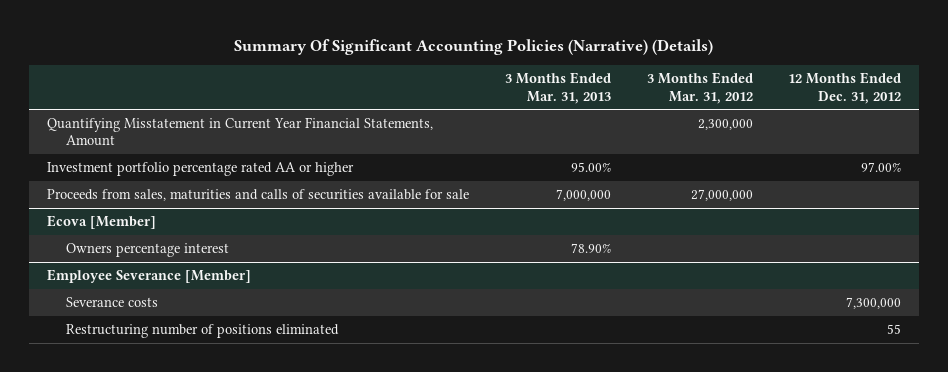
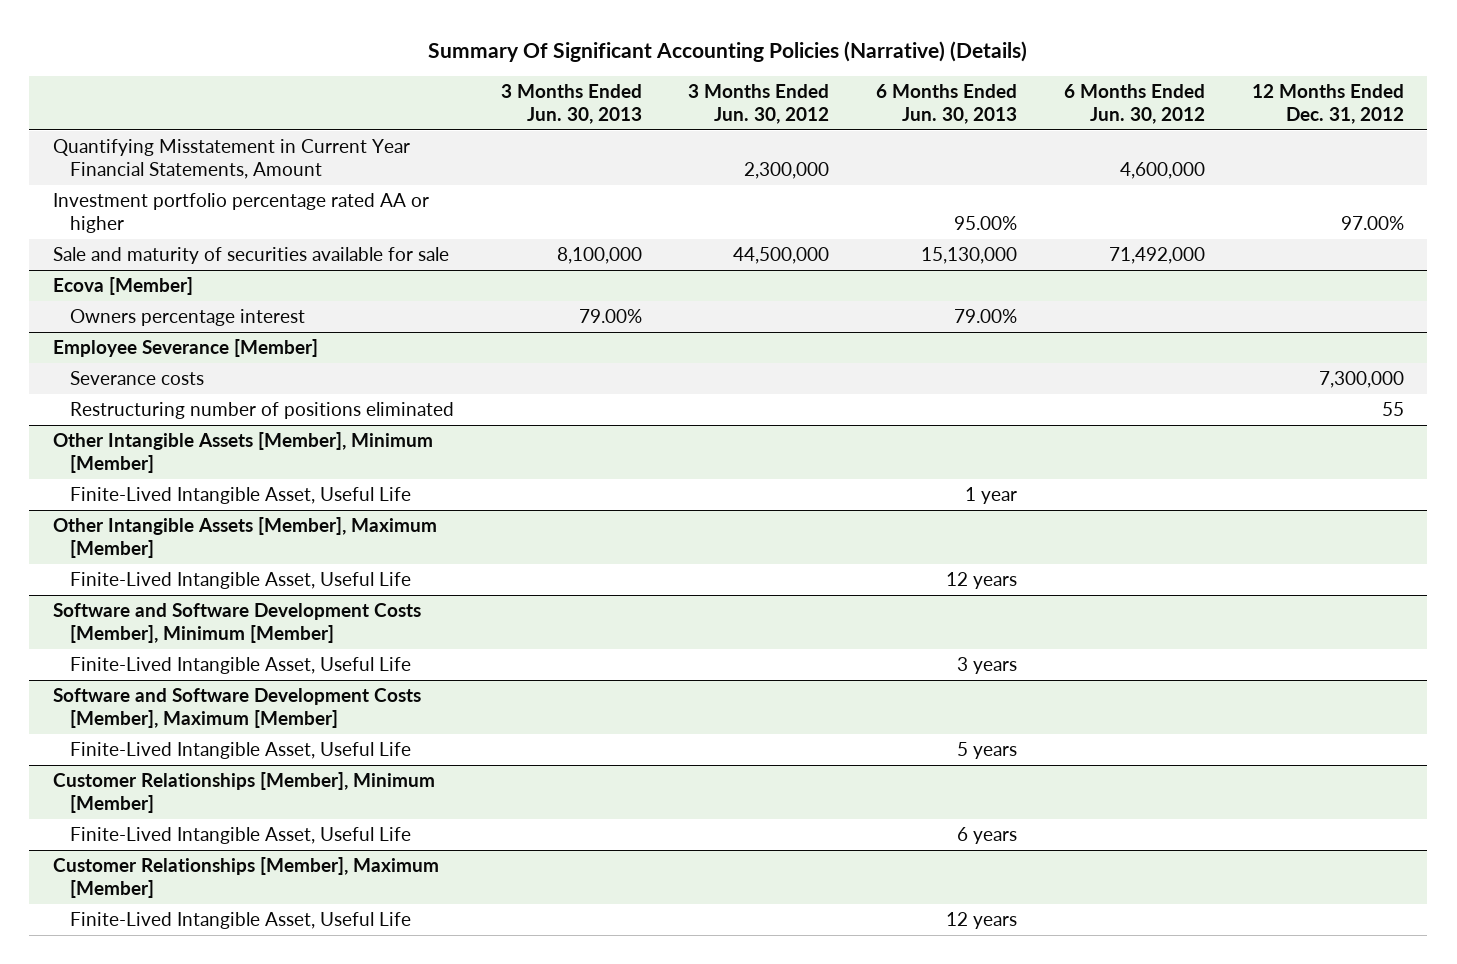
[504,72,611,104] 3 Months Ended Mar. 31, 2013 -> none
[646,72,753,104] 3 Months Ended Mar. 31, 2012 -> none
none -> [500,84,642,125] 3 Months Ended Jun. 30, 2013
none -> [688,84,830,125] 3 Months Ended Jun. 30, 2012
none -> [876,84,1018,125] 6 Months Ended Jun. 30, 2013
none -> [1064,84,1206,125] 6 Months Ended Jun. 30, 2012
[46,189,469,202] Proceeds from sales, maturities and calls of securities available for sale -> [52,247,449,265] Sale and maturity of securities available for sale
none -> [52,432,433,473] Other Intangible Assets [Member], Minimum [Member]
none -> [69,487,411,505] Finite-Lived Intangible Asset, Useful Life
none -> [52,517,437,558] Other Intangible Assets [Member], Maximum [Member]
none -> [69,572,411,590] Finite-Lived Intangible Asset, Useful Life
none -> [52,603,421,643] Software and Software Development Costs [Member], Minimum [Member]
none -> [69,657,411,675] Finite-Lived Intangible Asset, Useful Life
none -> [52,688,421,728] Software and Software Development Costs [Member], Maximum [Member]
none -> [69,742,411,760] Finite-Lived Intangible Asset, Useful Life
none -> [52,772,435,813] Customer Relationships [Member], Minimum [Member]
none -> [69,827,411,845] Finite-Lived Intangible Asset, Useful Life
none -> [52,857,439,898] Customer Relationships [Member], Maximum [Member]
none -> [69,912,411,930] Finite-Lived Intangible Asset, Useful Life

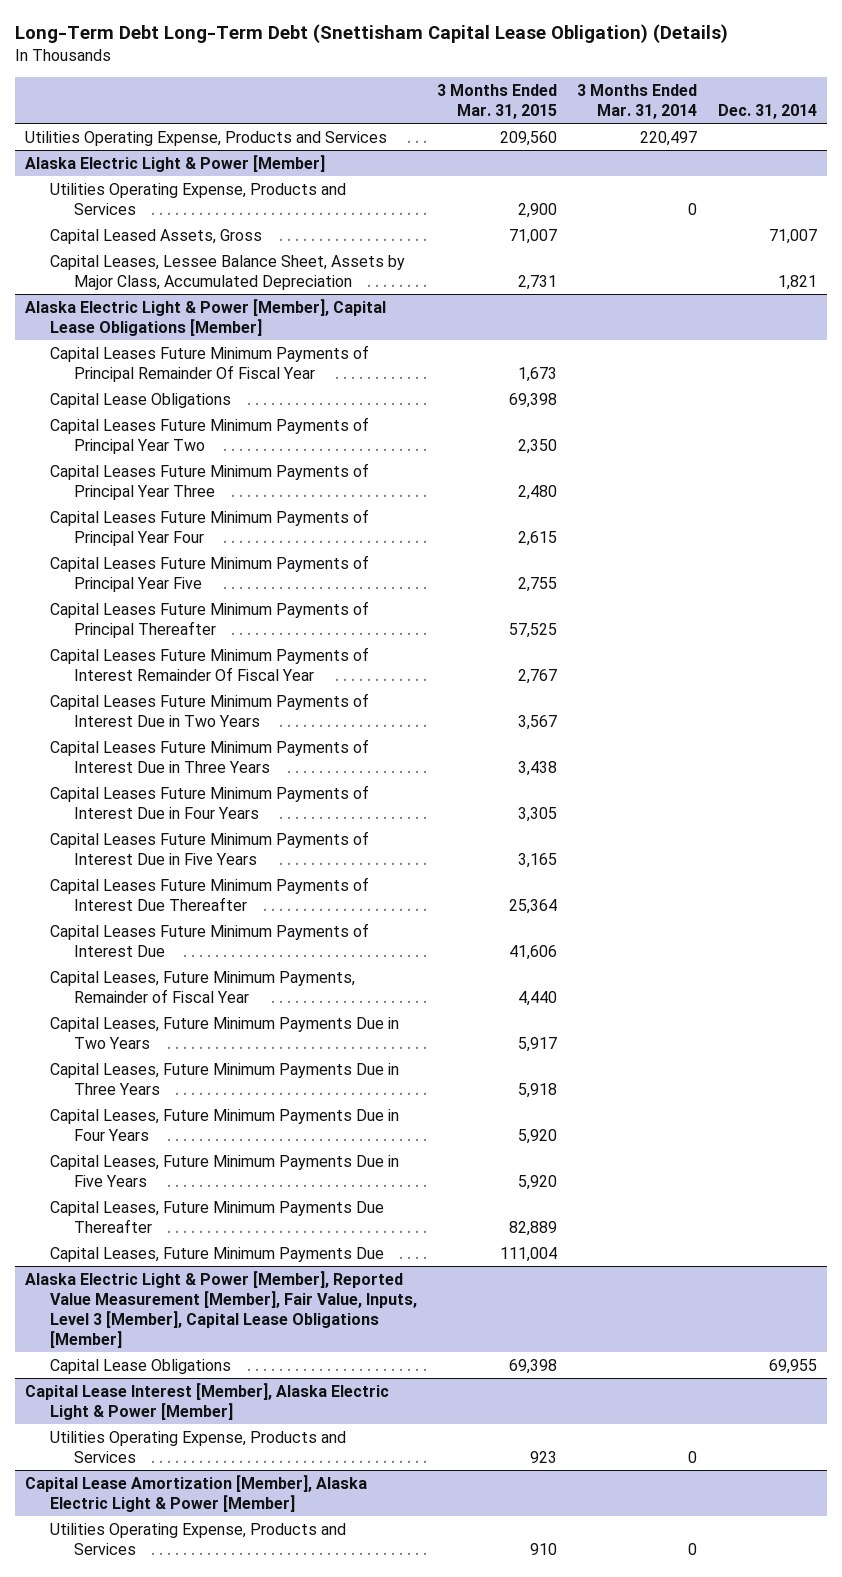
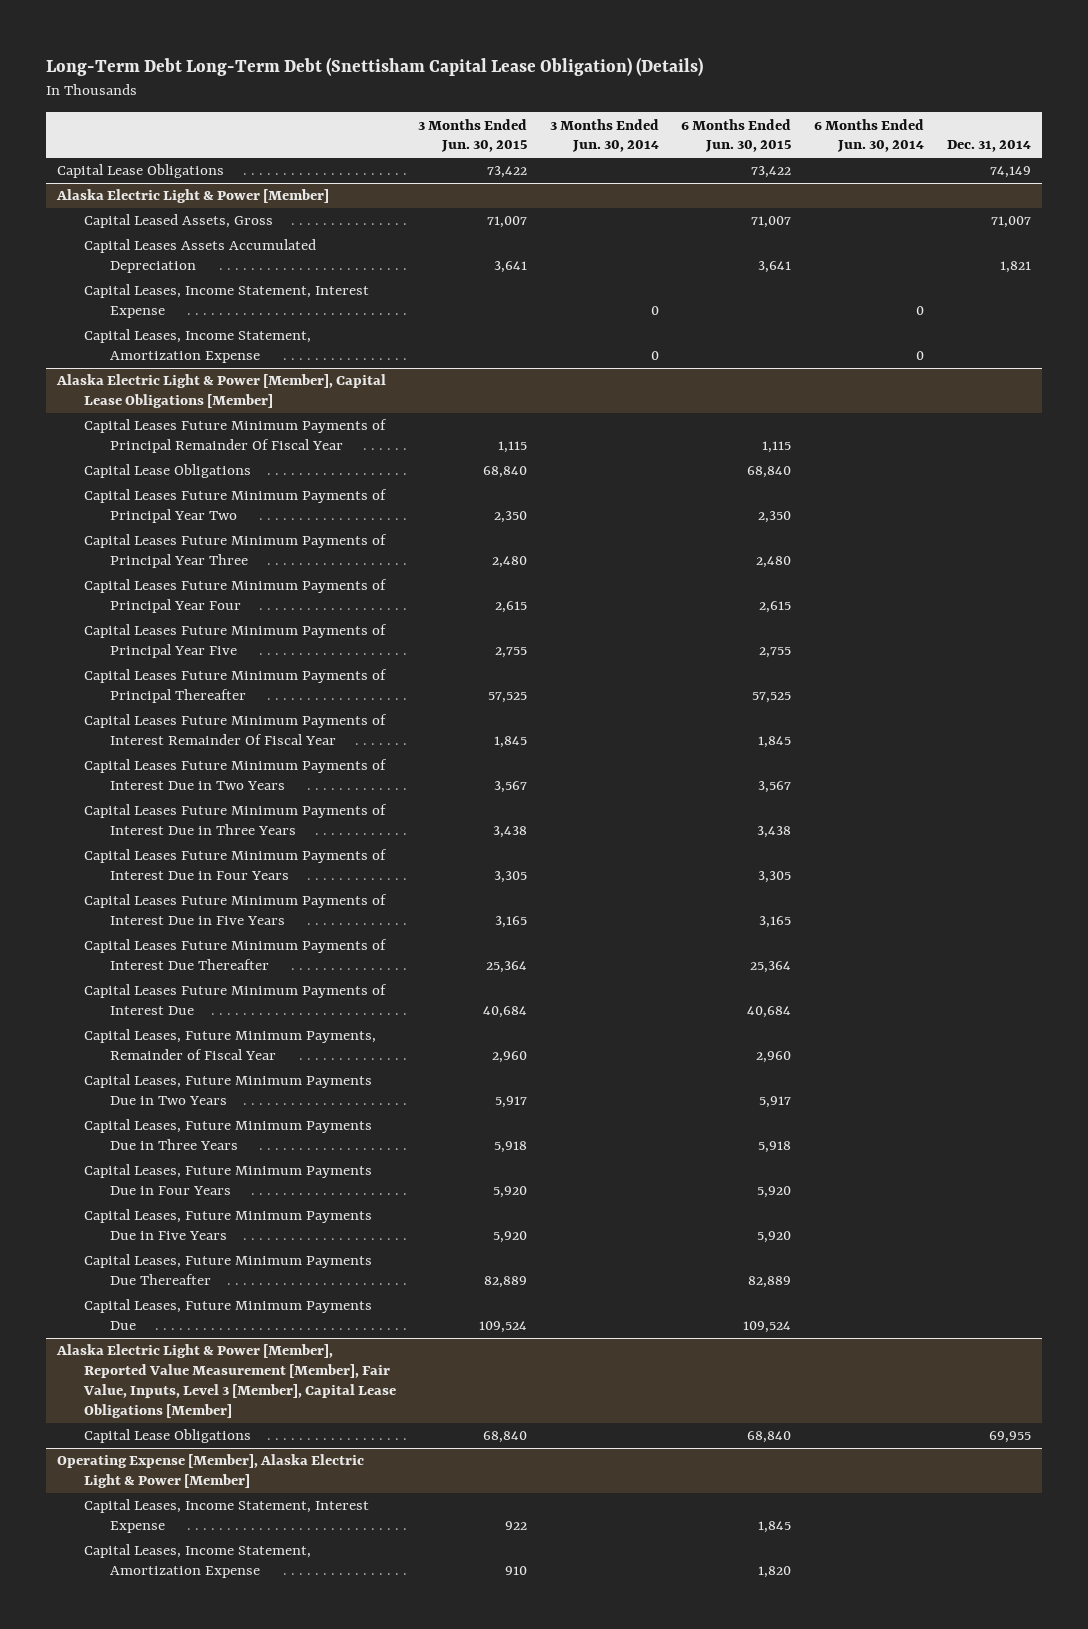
[436,83,557,119] 3 Months Ended Mar. 31, 2015 -> none
[577,83,698,119] 3 Months Ended Mar. 31, 2014 -> none
none -> [418,118,528,153] 3 Months Ended Jun. 30, 2015
none -> [549,118,659,153] 3 Months Ended Jun. 30, 2014
none -> [681,118,792,153] 6 Months Ended Jun. 30, 2015
none -> [814,118,925,153] 6 Months Ended Jun. 30, 2014
[24,130,387,146] Utilities Operating Expense, Products and Services -> none
none -> [57,164,225,179] Capital Lease Obligations
[49,182,346,215] Utilities Operating Expense, Products and Services -> none
[49,254,405,290] Capital Leases, Lessee Balance Sheet, Assets by Major Class, Accumulated Depreciation -> [83,239,316,274] Capital Leases Assets Accumulated Depreciation
none -> [83,284,369,319] Capital Leases, Income Statement, Interest Expense
none -> [83,329,311,364] Capital Leases, Income Statement, Amortization Expense
[24,1382,389,1420] Capital Lease Interest [Member], Alaska Electric Light & Power [Member] -> none
[49,1430,346,1463] Utilities Operating Expense, Products and Services -> none
[24,1474,367,1512] Capital Lease Amortization [Member], Alaska Electric Light & Power [Member] -> none
[49,1522,346,1555] Utilities Operating Expense, Products and Services -> none
none -> [57,1454,365,1489] Operating Expense [Member], Alaska Electric Light & Power [Member]
none -> [83,1499,369,1534] Capital Leases, Income Statement, Interest Expense
none -> [83,1544,311,1579] Capital Leases, Income Statement, Amortization Expense

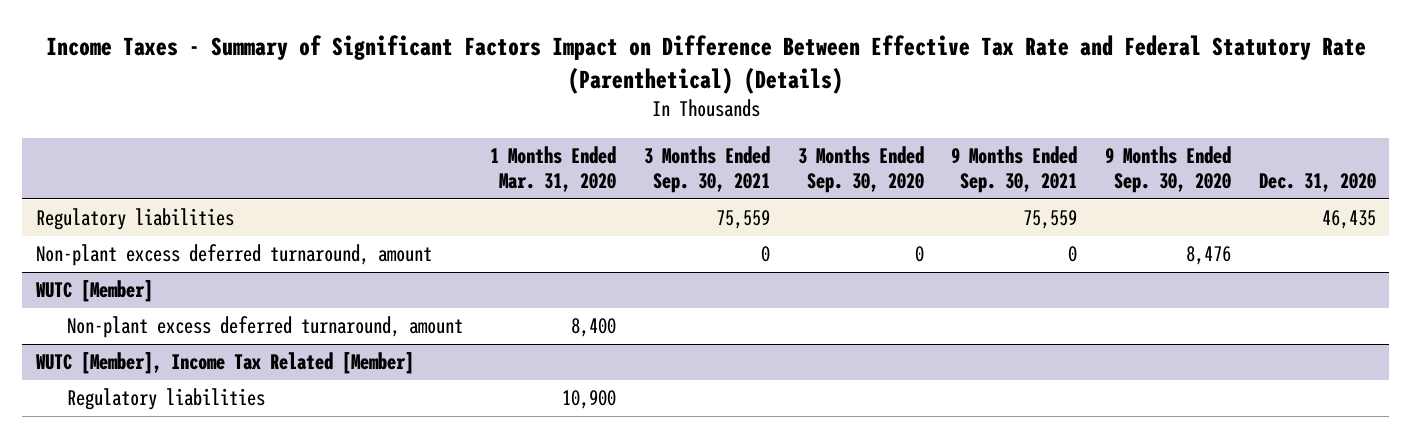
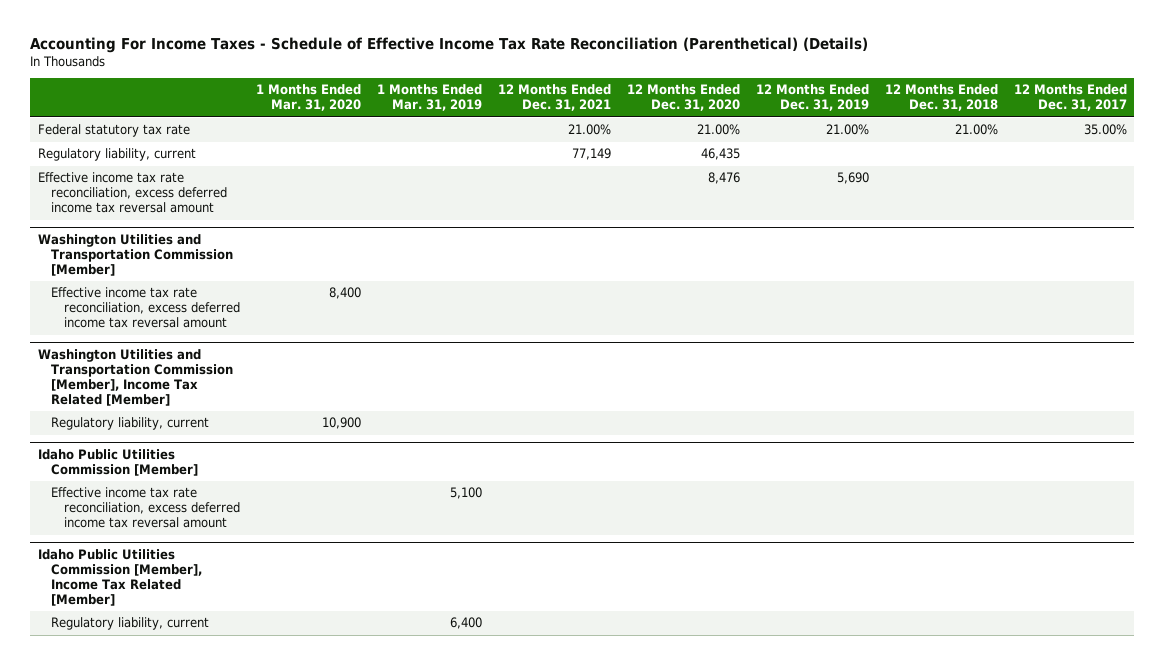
[45,34,1366,94] Income Taxes - Summary of Significant Factors Impact on Difference Between Effective Tax Rate and Federal Statutory Rate (Parenthetical) (Details) -> [29,36,868,53] Accounting For Income Taxes - Schedule of Effective Income Tax Rate Reconciliation (Parenthetical) (Details)
[644,145,771,194] 3 Months Ended Sep. 30, 2021 -> none
[797,145,924,194] 3 Months Ended Sep. 30, 2020 -> none
[951,145,1078,194] 9 Months Ended Sep. 30, 2021 -> none
[1104,145,1231,194] 9 Months Ended Sep. 30, 2020 -> none
[1258,173,1376,193] Dec. 31, 2020 -> none
none -> [377,84,483,112] 1 Months Ended Mar. 31, 2019
none -> [497,84,611,112] 12 Months Ended Dec. 31, 2021
none -> [626,84,740,112] 12 Months Ended Dec. 31, 2020
none -> [755,84,869,112] 12 Months Ended Dec. 31, 2019
none -> [884,84,998,112] 12 Months Ended Dec. 31, 2018
none -> [1013,84,1127,112] 12 Months Ended Dec. 31, 2017
[35,352,414,375] WUTC [Member], Income Tax Related [Member] -> none
[66,388,265,411] Regulatory liabilities -> none
none -> [37,124,190,138] Federal statutory tax rate
[35,208,234,231] Regulatory liabilities -> [37,148,196,162] Regulatory liability, current
[35,244,432,267] Non-plant excess deferred turnaround, amount -> [37,172,227,214] Effective income tax rate reconciliation, excess deferred income tax reversal amount
[35,280,153,303] WUTC [Member] -> [37,233,233,276] Washington Utilities and Transportation Commission [Member]
[66,316,463,339] Non-plant excess deferred turnaround, amount -> [50,287,241,329] Effective income tax rate reconciliation, excess deferred income tax reversal amount
none -> [37,348,233,406] Washington Utilities and Transportation Commission [Member], Income Tax Related [Member]
none -> [50,417,209,431] Regulatory liability, current
none -> [37,448,198,476] Idaho Public Utilities Commission [Member]
none -> [50,487,241,529] Effective income tax rate reconciliation, excess deferred income tax reversal amount
none -> [37,548,202,606] Idaho Public Utilities Commission [Member], Income Tax Related [Member]
none -> [50,617,209,631] Regulatory liability, current

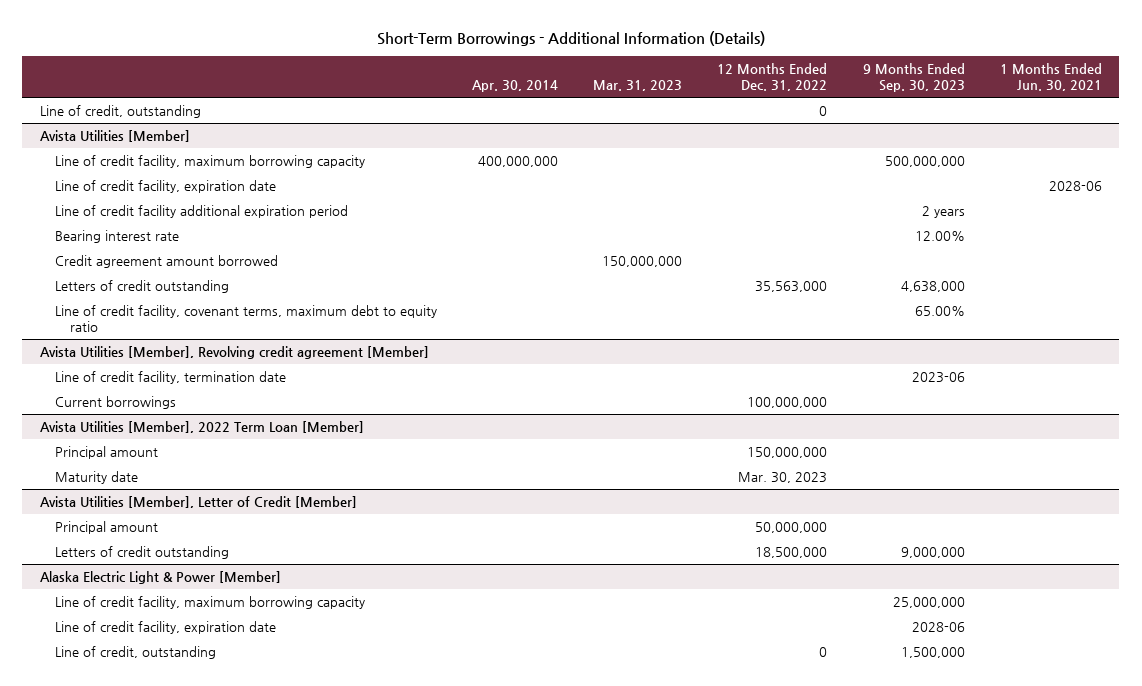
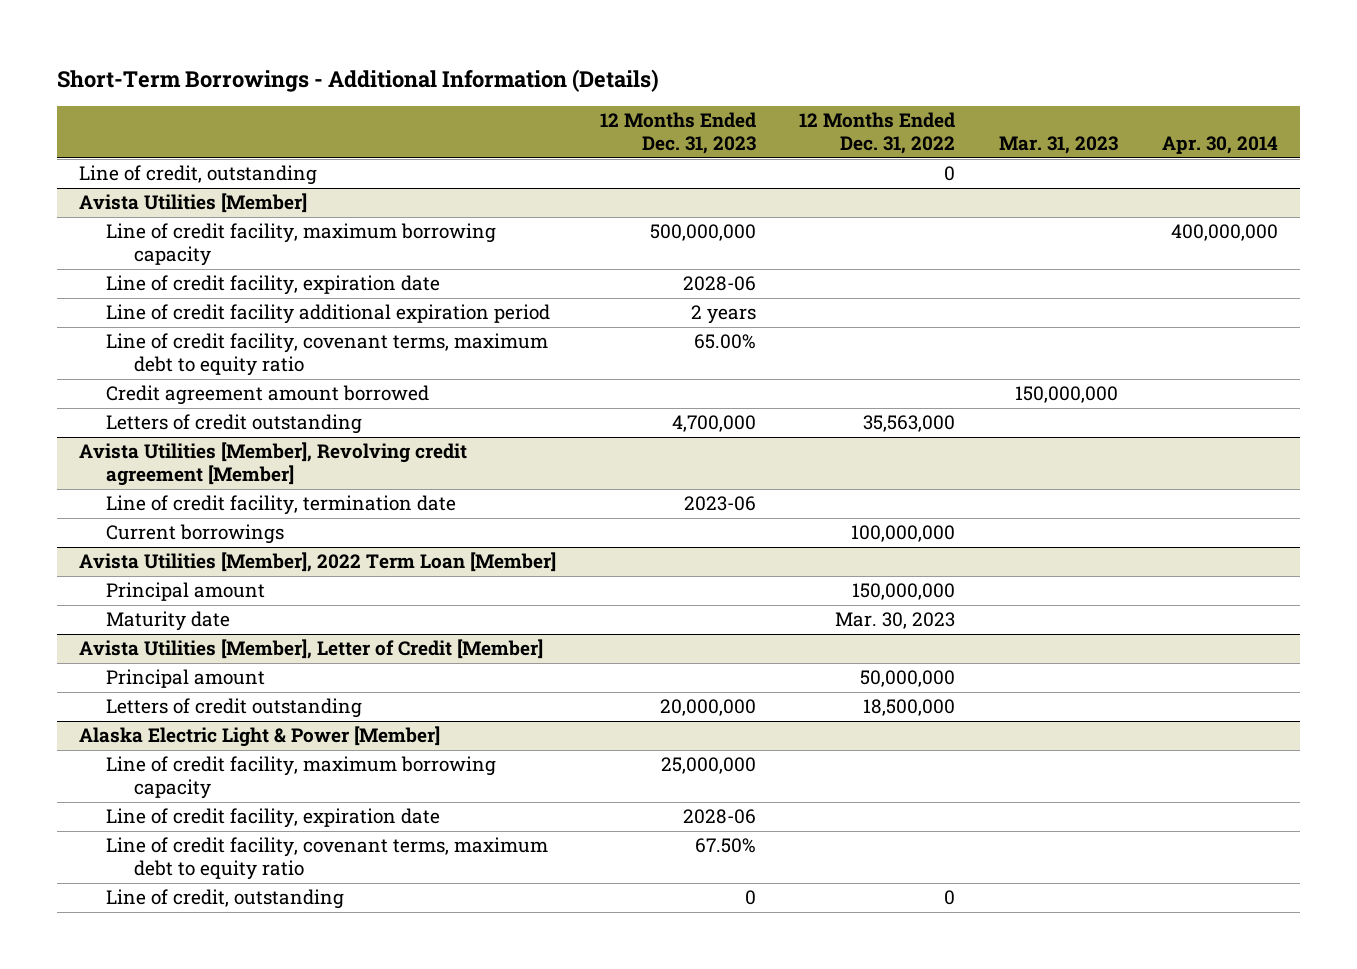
[862,63,965,93] 9 Months Ended Sep. 30, 2023 -> none
[999,63,1102,92] 1 Months Ended Jun. 30, 2021 -> none
none -> [599,112,756,155] 12 Months Ended Dec. 31, 2023
[55,230,180,244] Bearing interest rate -> none
[55,305,438,333] Line of credit facility, covenant terms, maximum debt to equity ratio -> [106,333,549,377] Line of credit facility, covenant terms, maximum debt to equity ratio
none -> [106,837,549,881] Line of credit facility, covenant terms, maximum debt to equity ratio

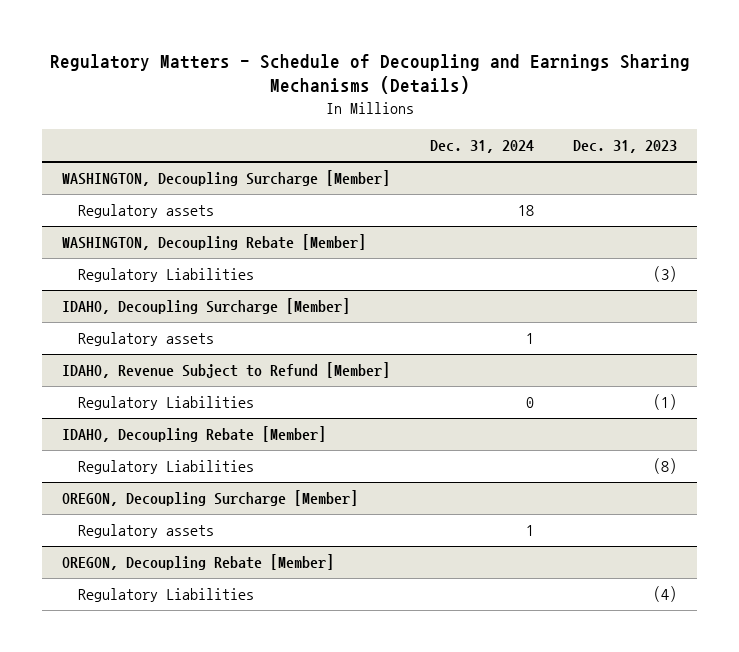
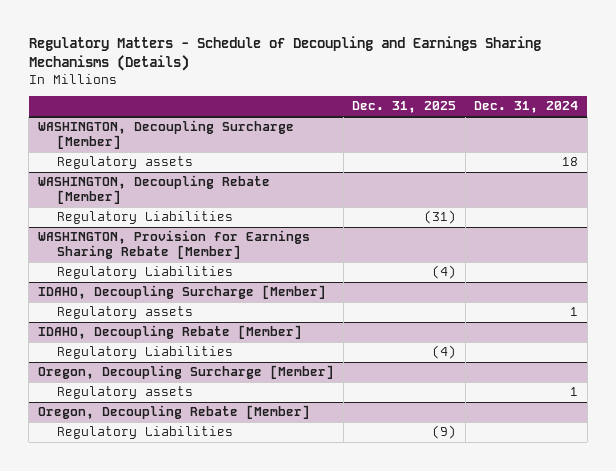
[573,140,678,154] Dec. 31, 2023 -> none
none -> [352,101,457,114] Dec. 31, 2025
none -> [38,230,311,260] WASHINGTON, Provision for Earnings Sharing Rebate [Member]
none -> [57,266,234,280] Regulatory Liabilities
[61,362,390,379] IDAHO, Revenue Subject to Refund [Member] -> none
[77,396,254,411] Regulatory Liabilities -> none
[61,490,358,507] OREGON, Decoupling Surcharge [Member] -> [38,365,335,380] Oregon, Decoupling Surcharge [Member]
[61,554,334,571] OREGON, Decoupling Rebate [Member] -> [38,405,311,420] Oregon, Decoupling Rebate [Member]

